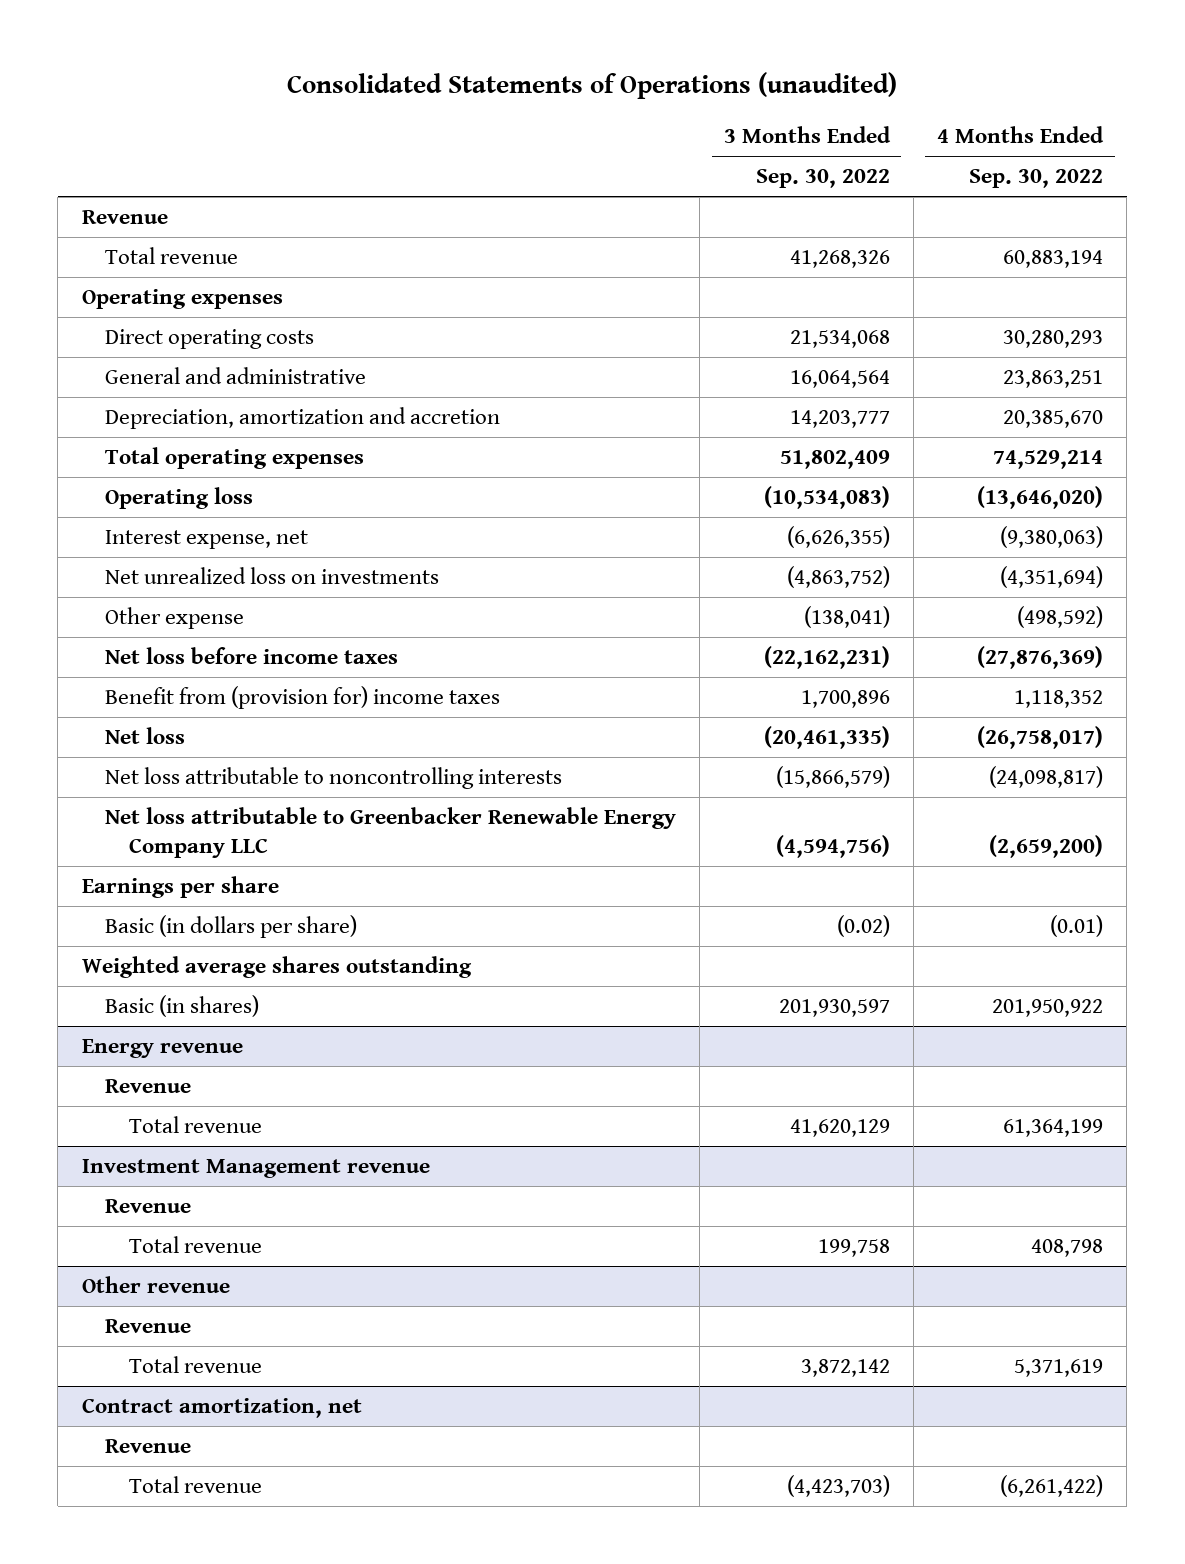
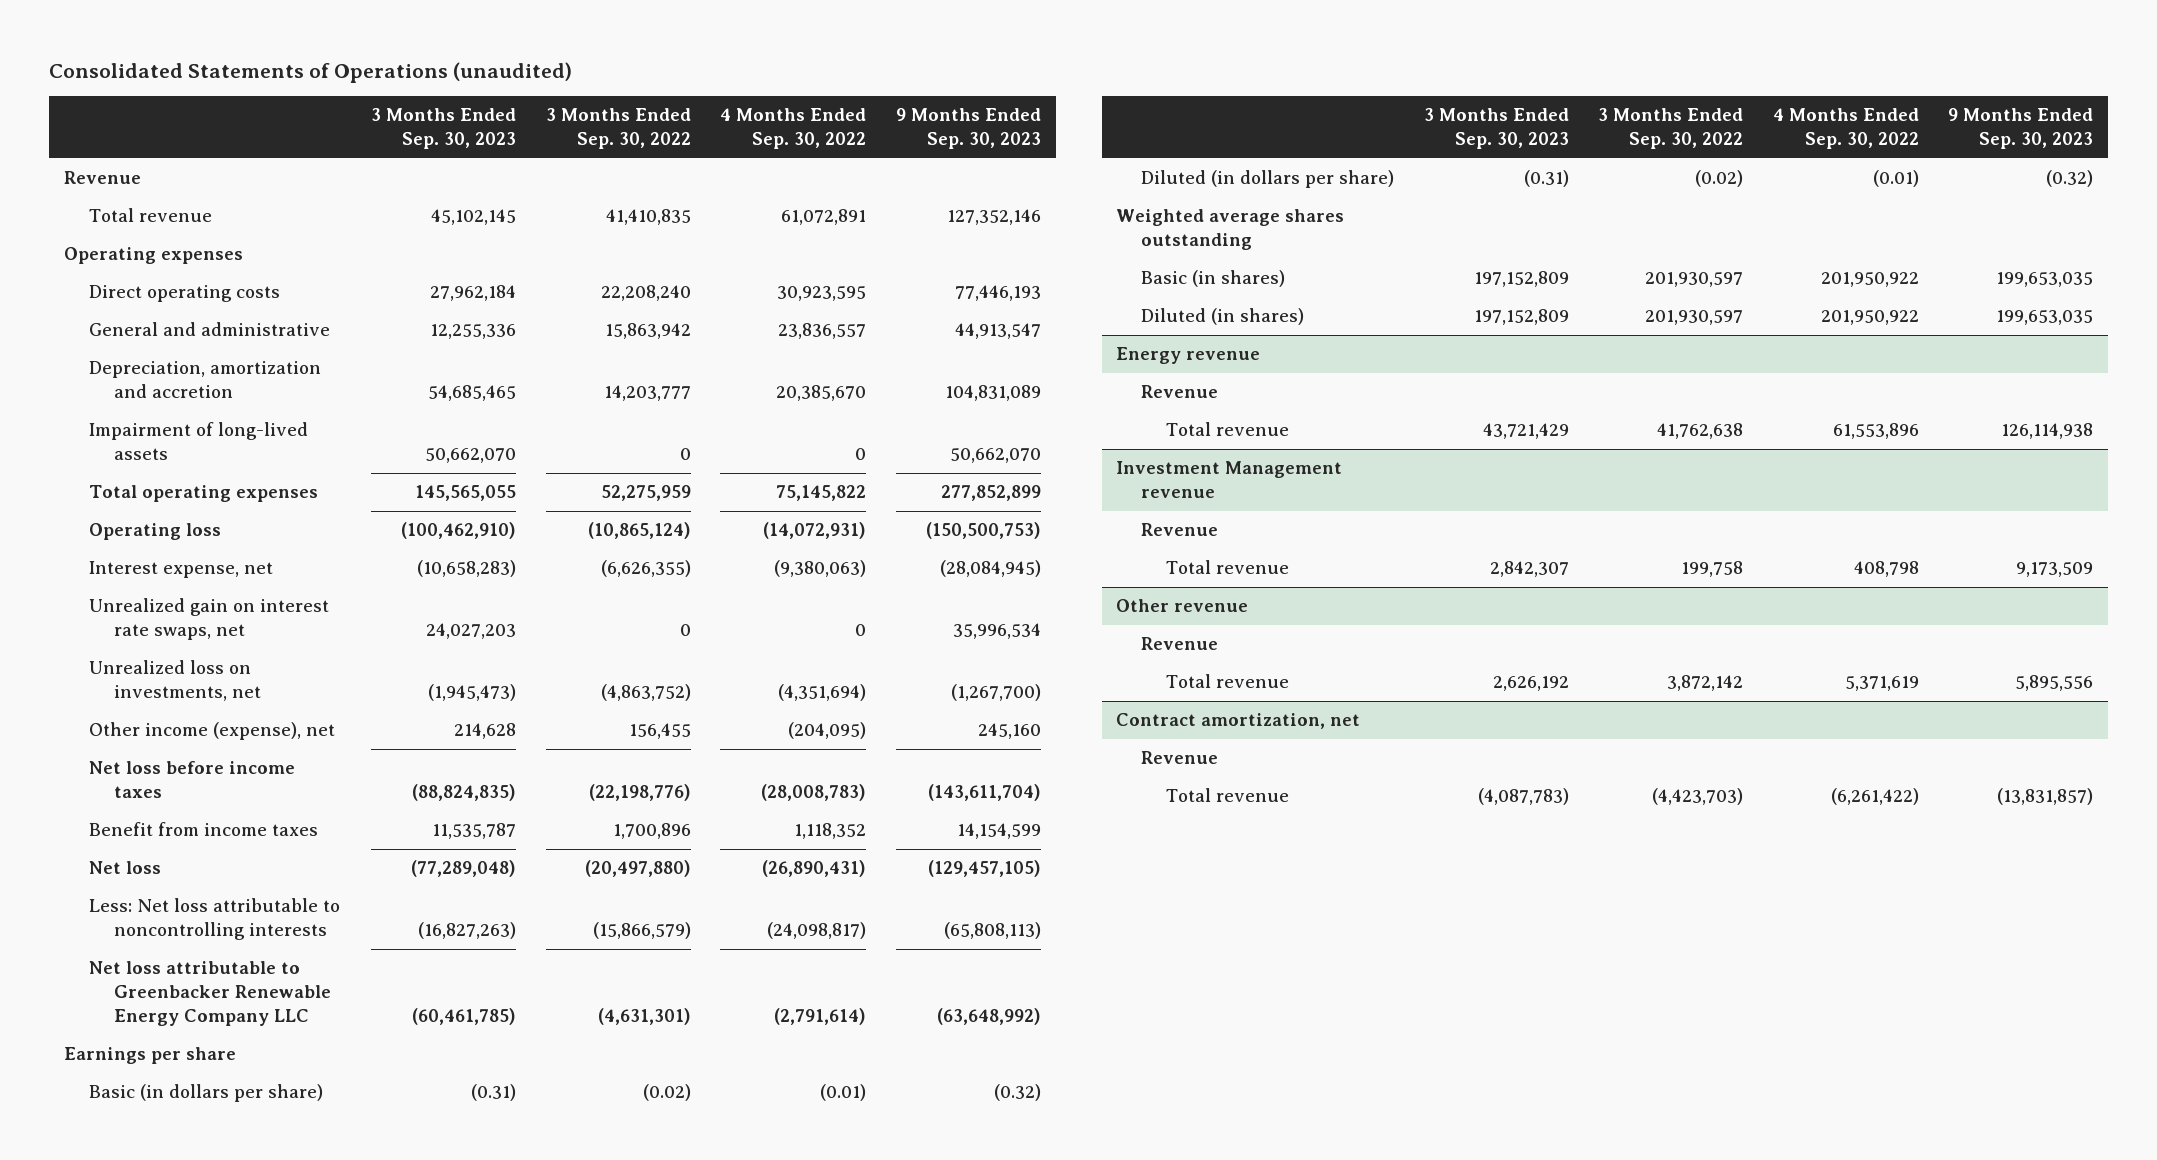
none -> [371,108,517,150] 3 Months Ended Sep. 30, 2023
none -> [896,108,1042,150] 9 Months Ended Sep. 30, 2023
[789,250,890,269] 41,268,326 -> [605,209,691,226] 41,410,835
[1002,250,1103,269] 60,883,194 -> [781,209,867,226] 61,072,891
[789,330,890,349] 21,534,068 -> [600,285,691,302] 22,208,240
[1002,330,1103,349] 30,280,293 -> [777,286,867,302] 30,923,595
[789,370,890,389] 16,064,564 -> [604,323,691,340] 15,863,942
[1002,370,1103,389] 23,863,251 -> [778,323,867,340] 23,836,557
none -> [88,422,308,461] Impairment of long-lived assets
[779,450,890,470] 51,802,409 -> [600,485,691,502] 52,275,959
[992,450,1103,470] 74,529,214 -> [776,485,867,502] 75,145,822
[763,486,890,510] (10,534,083) -> [587,522,691,540] (10,865,124)
[976,486,1103,510] (13,646,020) -> [763,522,867,540] (14,072,931)
none -> [88,598,329,641] Unrealized gain on interest rate swaps, net
[105,567,440,585] Net unrealized loss on investments -> [88,660,261,702] Unrealized loss on investments, net
[105,607,245,630] Other expense -> [88,722,335,741] Other income (expense), net
[803,606,890,629] (138,041) -> [628,723,691,740] 156,455
[1016,606,1103,629] (498,592) -> [788,722,867,740] (204,095)
[763,646,890,670] (22,162,231) -> [588,784,691,802] (22,198,776)
[976,646,1103,670] (27,876,369) -> [761,784,867,802] (28,008,783)
[105,686,501,710] Benefit from (provision for) income taxes -> [88,822,318,837] Benefit from income taxes
[763,726,890,750] (20,461,335) -> [584,860,691,878] (20,497,880)
[976,726,1103,750] (26,758,017) -> [762,860,867,878] (26,890,431)
[105,767,563,790] Net loss attributable to noncontrolling interests -> [88,898,340,941] Less: Net loss attributable to noncontrolling interests
[775,835,890,859] (4,594,756) -> [597,1007,691,1025] (4,631,301)
[988,835,1103,859] (2,659,200) -> [774,1007,867,1025] (2,791,614)
none -> [1141,170,1395,189] Diluted (in dollars per share)
none -> [1141,308,1305,326] Diluted (in shares)
[789,1119,890,1138] 41,620,129 -> [1657,423,1744,440] 41,762,638
[1002,1119,1103,1138] 61,364,199 -> [1832,423,1919,440] 61,553,896

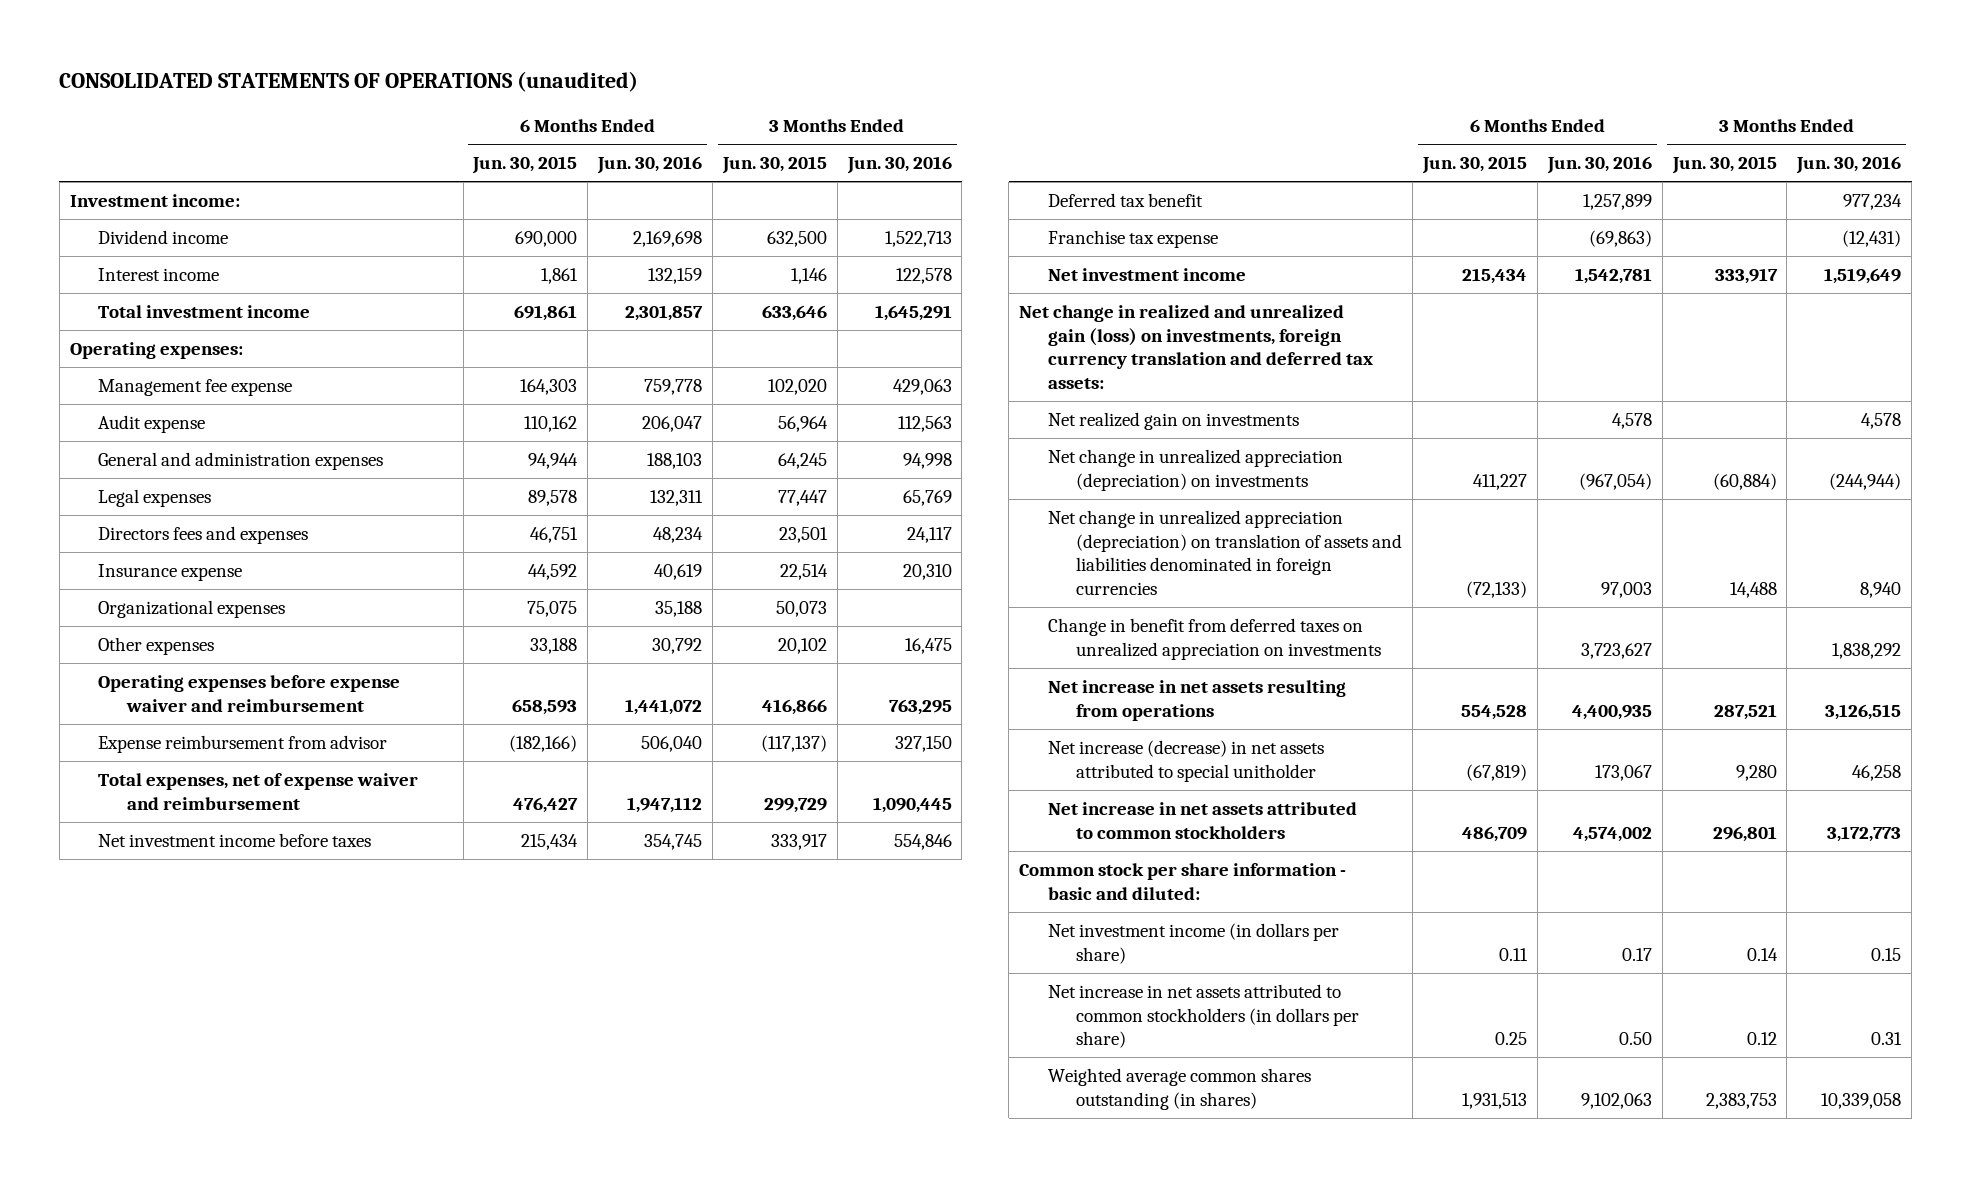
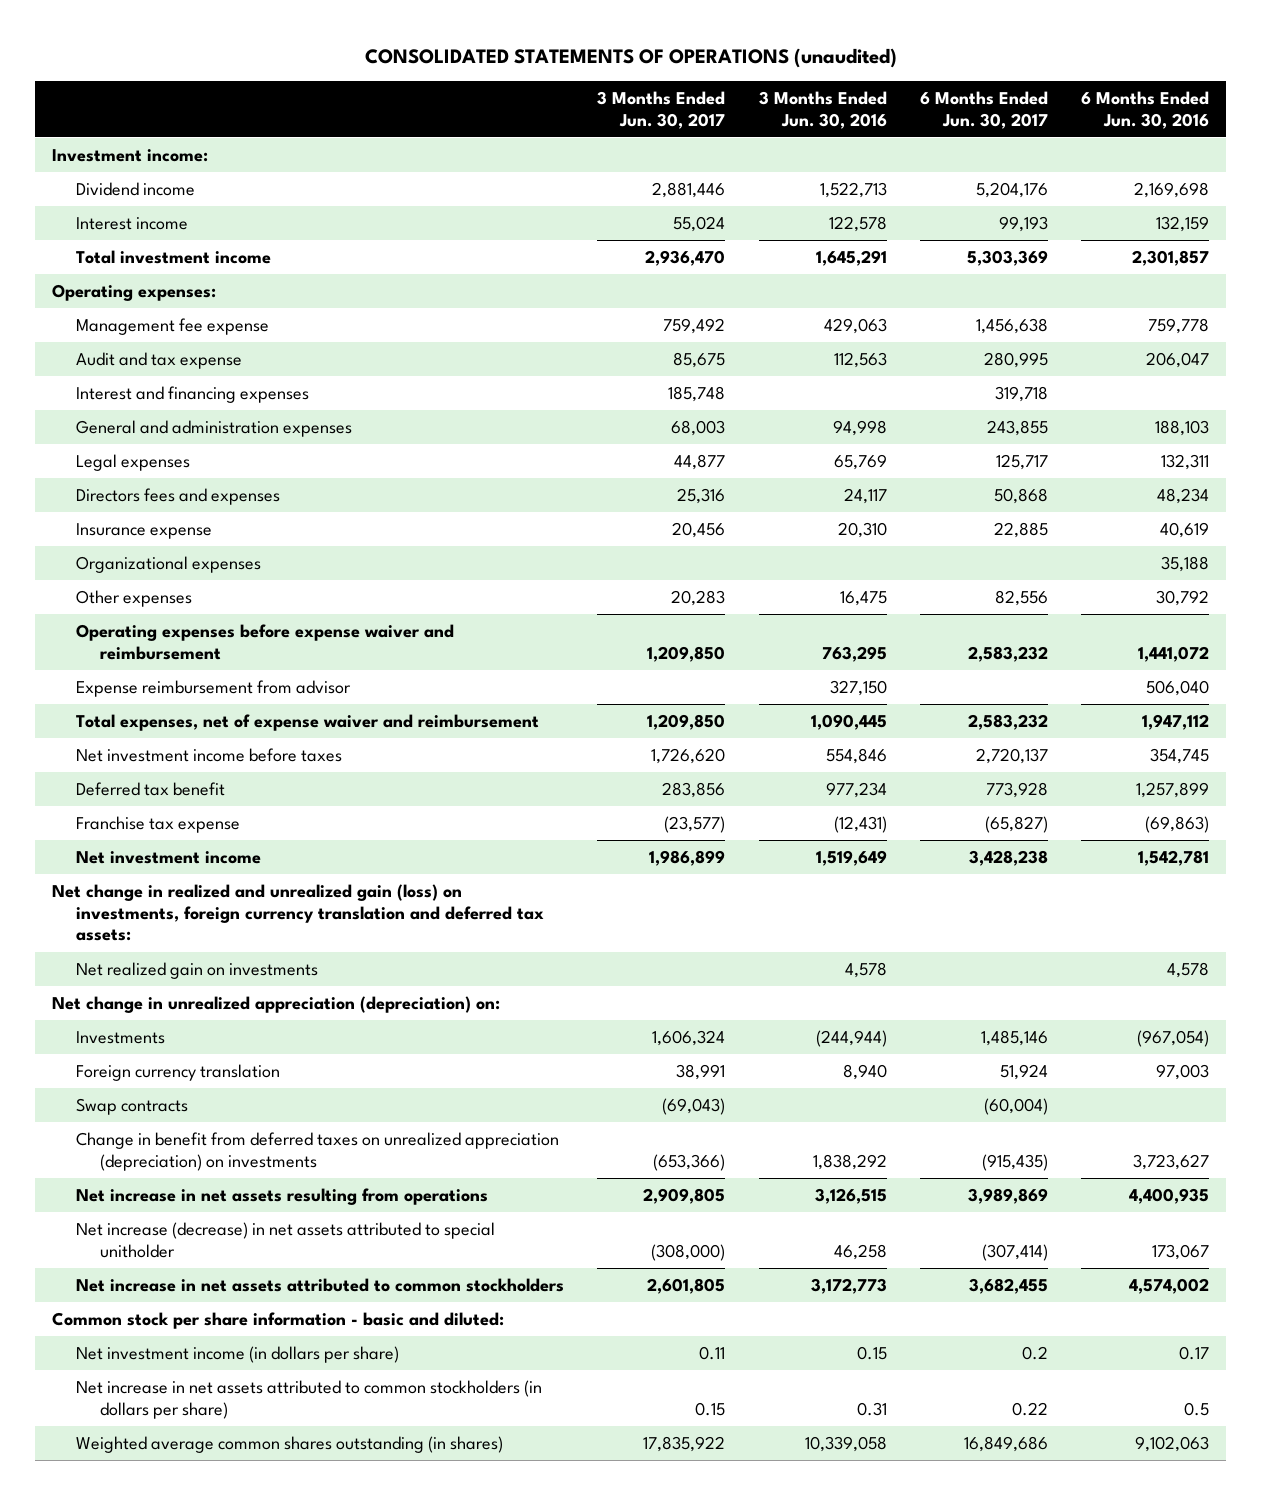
[472,156,578,175] Jun. 30, 2015 -> none
[721,156,827,175] Jun. 30, 2015 -> none
none -> [597,90,726,129] 3 Months Ended Jun. 30, 2017
none -> [920,90,1049,129] 6 Months Ended Jun. 30, 2017
[98,414,206,433] Audit expense -> [75,352,242,370] Audit and tax expense
none -> [75,386,309,404] Interest and financing expenses
none -> [52,996,501,1014] Net change in unrealized appreciation (depreciation) on:
[1047,448,1343,491] Net change in unrealized appreciation (depreciation) on investments -> [75,1031,165,1045] Investments
[1047,509,1403,595] Net change in unrealized appreciation (depreciation) on translation of assets and liabilities denominated in foreign currencies -> [75,1064,280,1082] Foreign currency translation
none -> [75,1098,188,1116] Swap contracts
[1047,617,1382,660] Change in benefit from deferred taxes on unrealized appreciation on investments -> [75,1132,559,1171] Change in benefit from deferred taxes on unrealized appreciation (depreciation) on investments
[1618,1032,1652,1046] 0.50 -> [1184,1401,1210,1416] 0.5

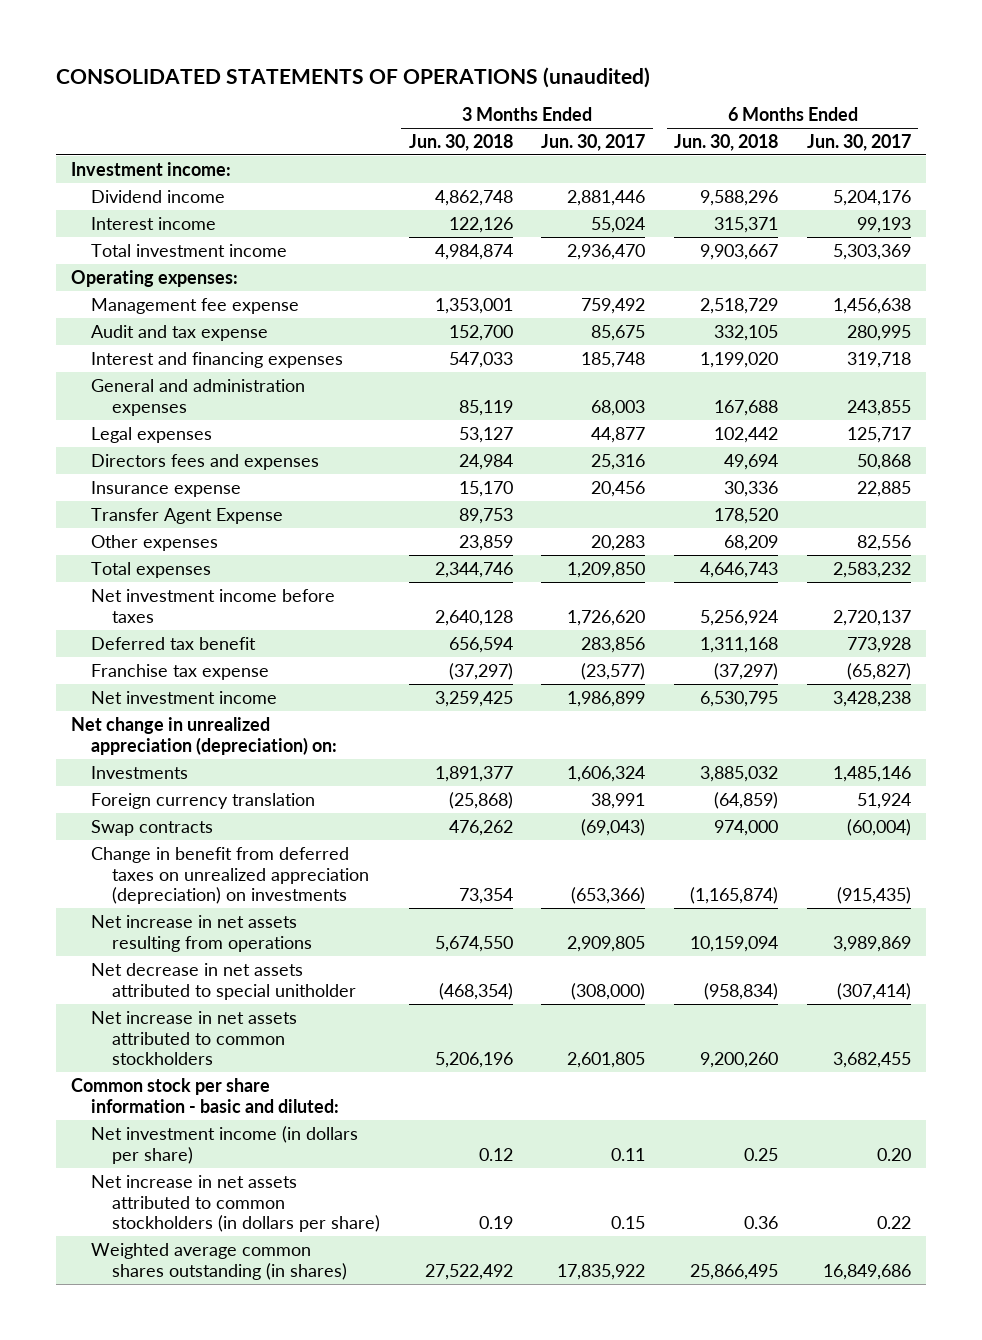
[758,90,887,129] 3 Months Ended Jun. 30, 2016 -> none
[1081,90,1210,129] 6 Months Ended Jun. 30, 2016 -> none
none -> [408,133,513,151] Jun. 30, 2018
none -> [674,133,779,151] Jun. 30, 2018
[75,556,261,574] Organizational expenses -> [91,507,284,524] Transfer Agent Expense
[75,624,454,660] Operating expenses before expense waiver and reimbursement -> none
[75,680,351,698] Expense reimbursement from advisor -> none
[75,714,539,732] Total expenses, net of expense waiver and reimbursement -> [91,561,212,578] Total expenses
[52,884,544,942] Net change in realized and unrealized gain (loss) on investments, foreign currency translation and deferred tax assets: -> none
[75,962,318,980] Net realized gain on investments -> none
[75,1222,495,1258] Net increase (decrease) in net assets attributed to special unitholder -> [91,962,356,1000] Net decrease in net assets attributed to special unitholder
[1022,1346,1049,1361] 0.2 -> [877,1147,912,1161] 0.20

